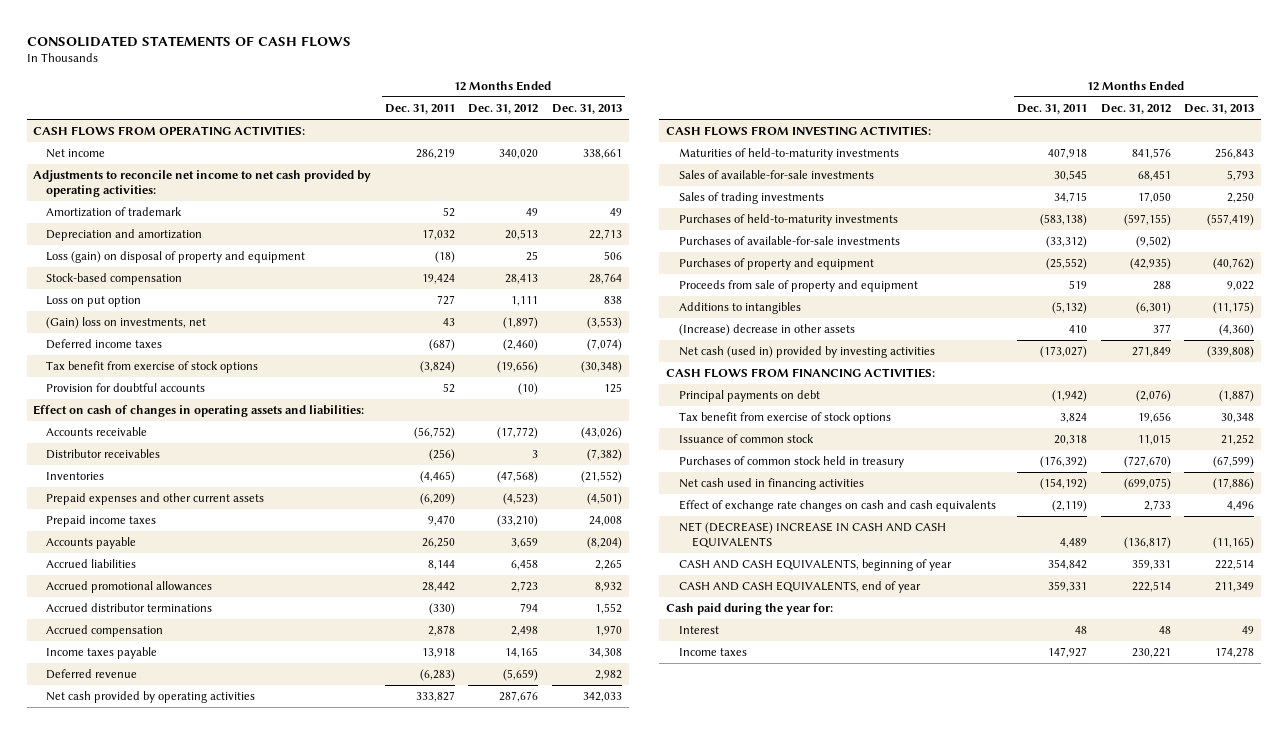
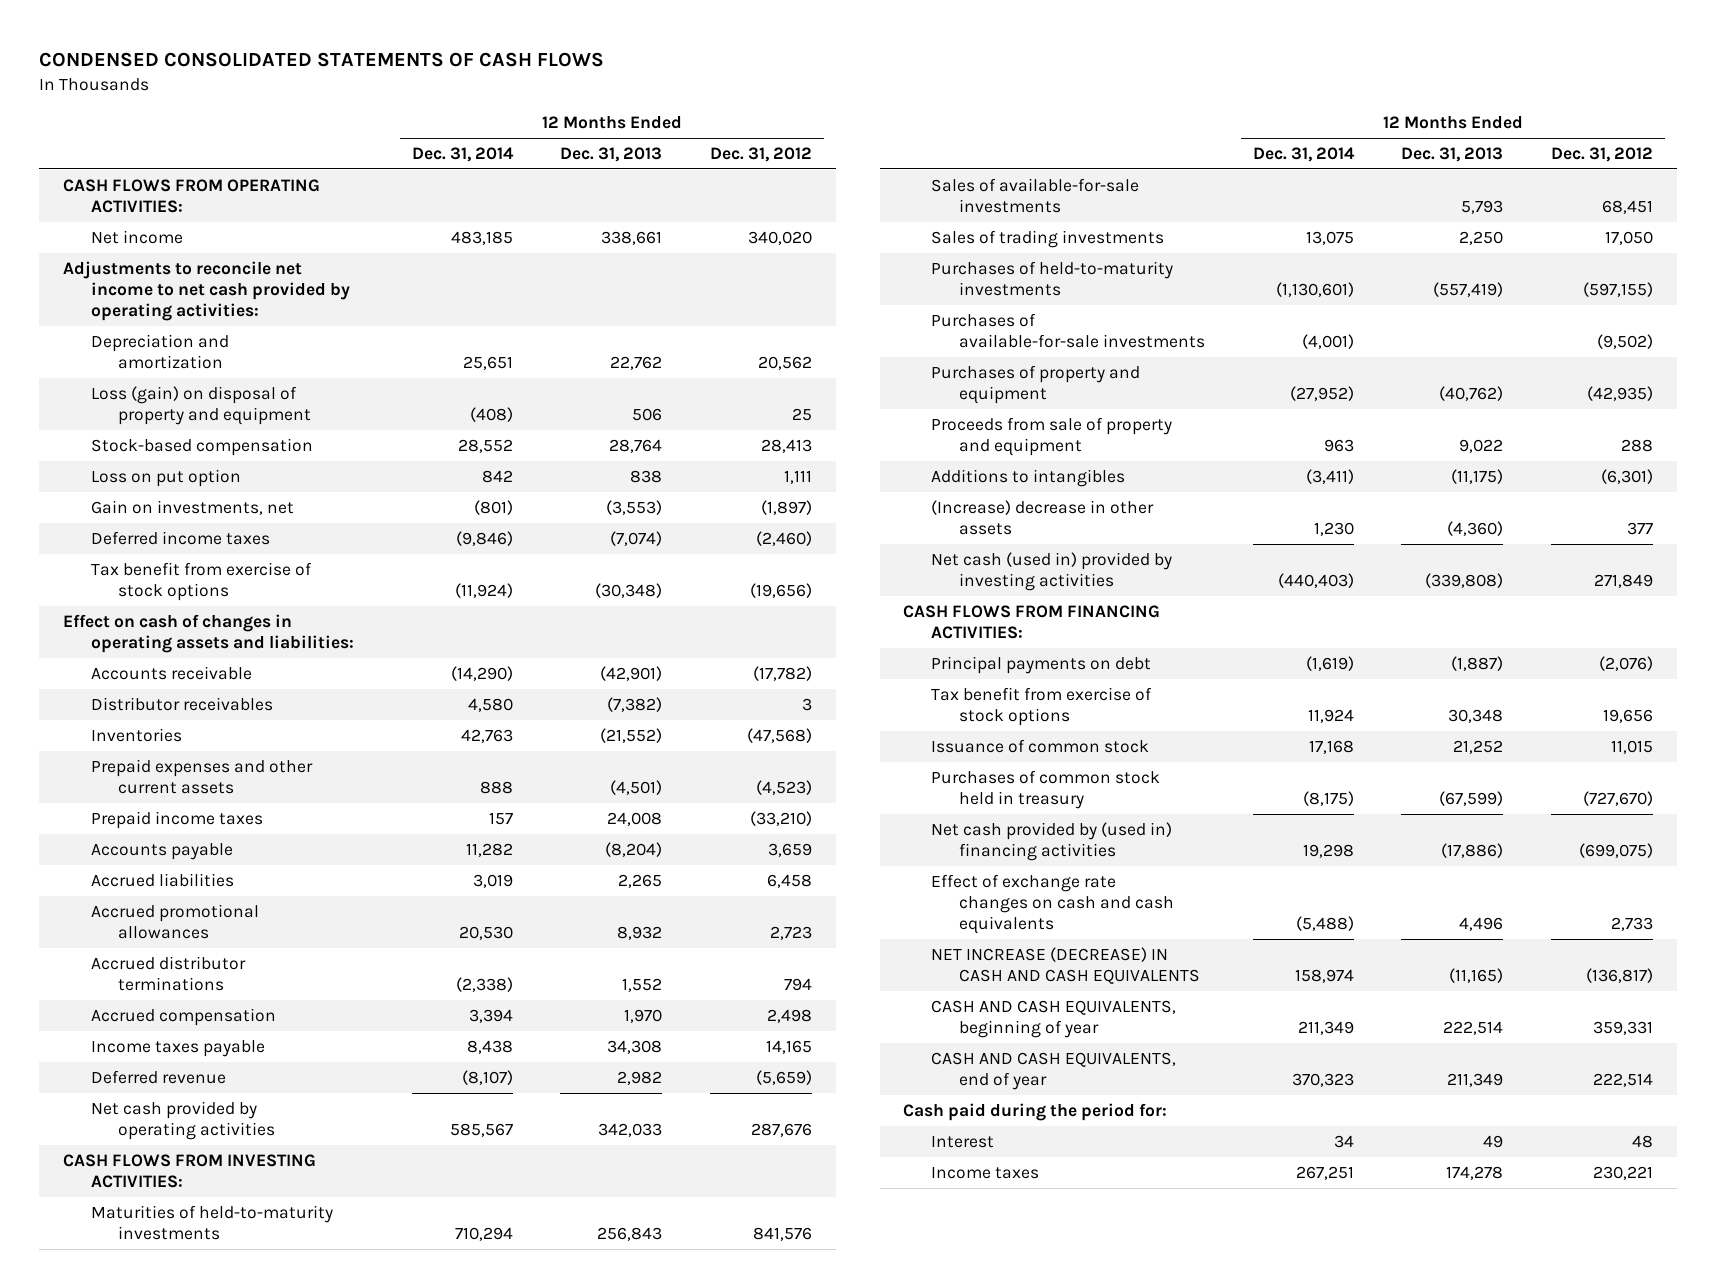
[26,35,351,47] CONSOLIDATED STATEMENTS OF CASH FLOWS -> [38,52,604,68] CONDENSED CONSOLIDATED STATEMENTS OF CASH FLOWS
[384,104,455,115] Dec. 31, 2011 -> none
none -> [411,146,514,162] Dec. 31, 2014
[46,207,183,218] Amortization of trademark -> none
[505,229,539,241] 20,513 -> [757,355,812,370] 20,562
[588,229,622,241] 22,713 -> [610,355,663,370] 22,762
[46,317,207,330] (Gain) loss on investments, net -> [90,499,294,515] Gain on investments, net
[46,383,206,393] Provision for doubtful accounts -> none
[497,427,539,440] (17,772) -> [752,665,812,681] (17,782)
[580,427,622,440] (43,026) -> [600,665,663,681] (42,901)
[678,478,864,491] Net cash used in financing activities -> [931,821,1173,861] Net cash provided by (used in) financing activities
[678,522,946,548] NET (DECREASE) INCREASE IN CASH AND CASH EQUIVALENTS -> [931,946,1201,984] NET INCREASE (DECREASE) IN CASH AND CASH EQUIVALENTS
[666,603,834,616] Cash paid during the year for: -> [903,1102,1168,1121] Cash paid during the period for:

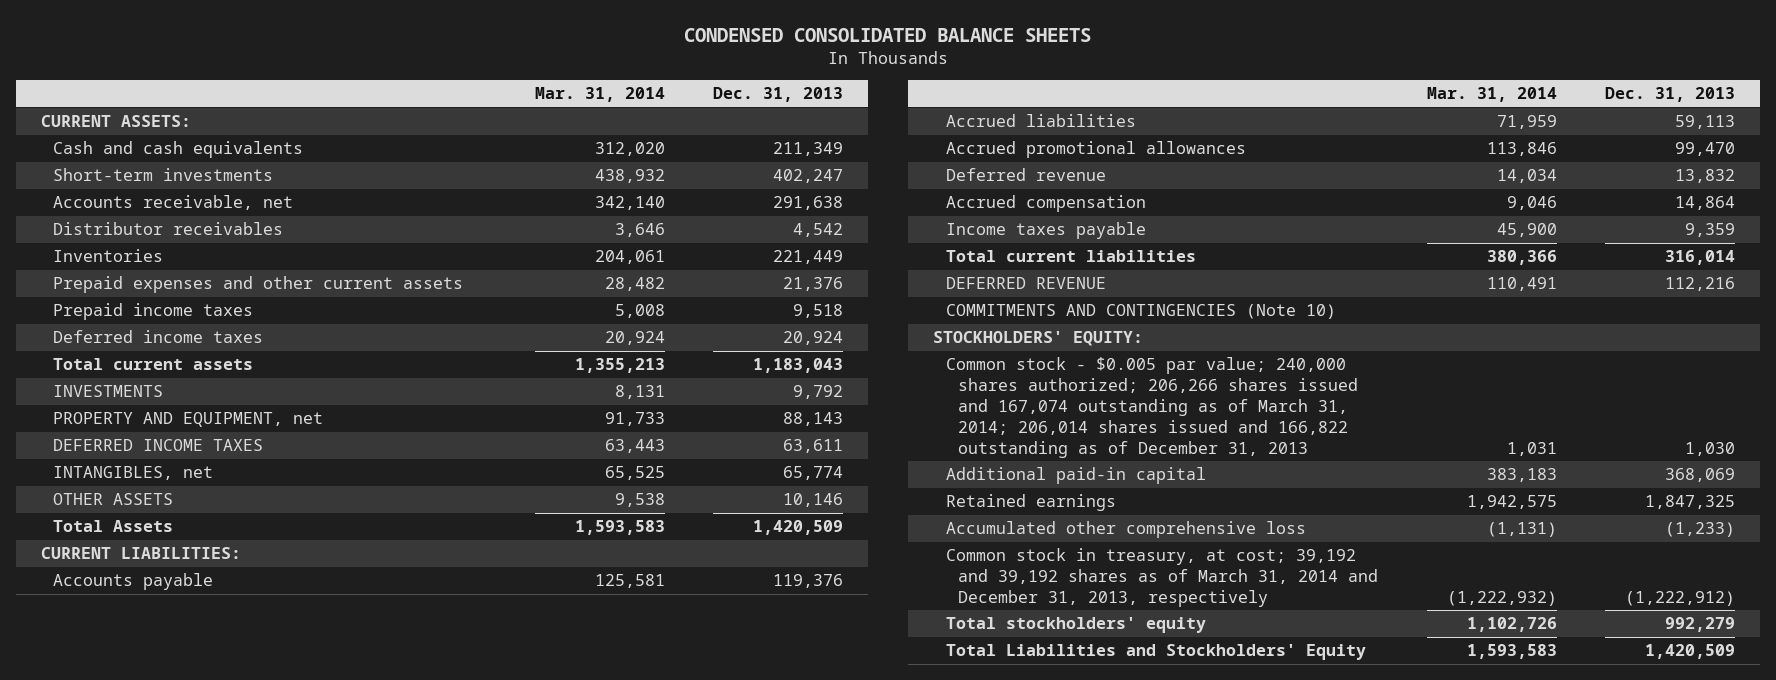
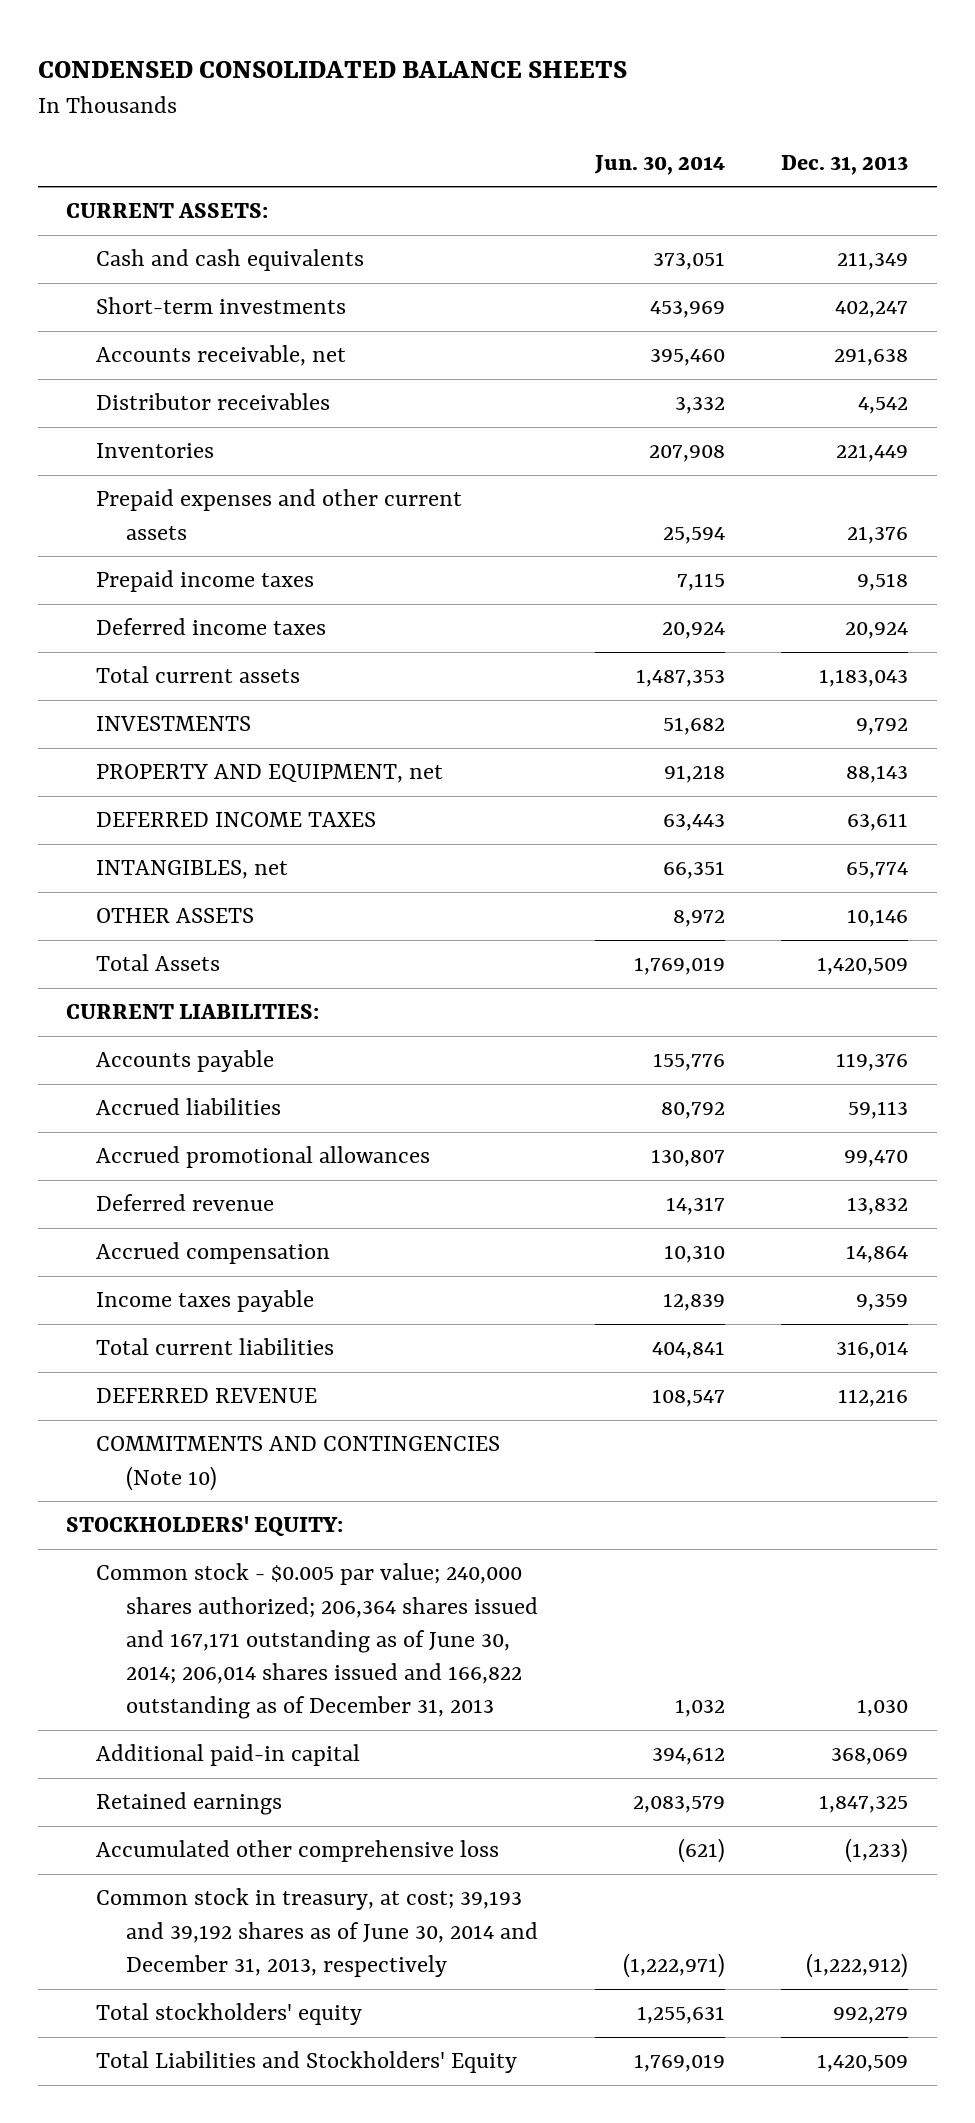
[534,87,665,103] Mar. 31, 2014 -> none
none -> [593,154,725,175] Jun. 30, 2014
[945,357,1359,459] Common stock - $0.005 par value; 240,000 shares authorized; 206,266 shares issued and 167,074 outstanding as of March 31, 2014; 206,014 shares issued and 166,822 outstanding as of December 31, 2013 -> [96,1563,538,1720] Common stock - $0.005 par value; 240,000 shares authorized; 206,364 shares issued and 167,171 outstanding as of June 30, 2014; 206,014 shares issued and 166,822 outstanding as of December 31, 2013
[945,548,1379,608] Common stock in treasury, at cost; 39,192 and 39,192 shares as of March 31, 2014 and December 31, 2013, respectively -> [96,1888,538,1977] Common stock in treasury, at cost; 39,193 and 39,192 shares as of June 30, 2014 and December 31, 2013, respectively

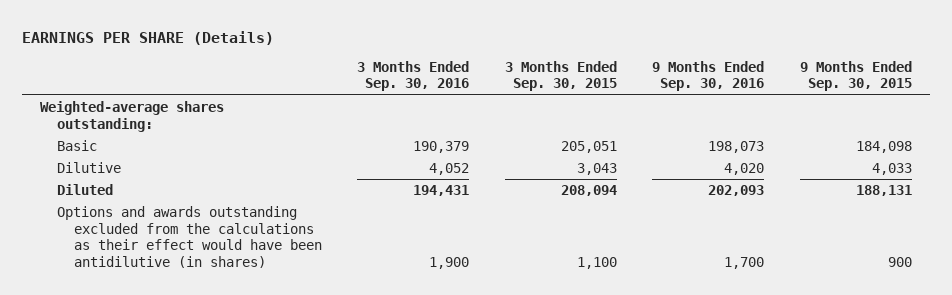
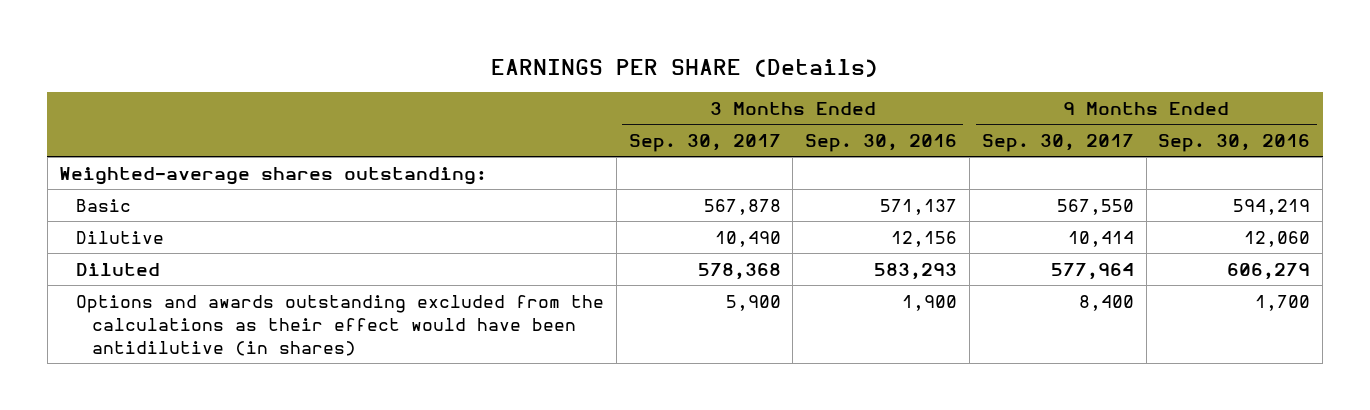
[504,60,617,92] 3 Months Ended Sep. 30, 2015 -> none
[799,60,912,92] 9 Months Ended Sep. 30, 2015 -> none
none -> [628,133,781,152] Sep. 30, 2017
none -> [981,133,1134,152] Sep. 30, 2017
[413,141,470,154] 190,379 -> [880,198,958,215] 571,137
[708,141,765,154] 198,073 -> [1233,198,1311,215] 594,219
[429,163,470,176] 4,052 -> [891,230,958,247] 12,156
[724,163,765,176] 4,020 -> [1244,230,1311,247] 12,060
[413,185,470,197] 194,431 -> [874,262,958,280] 583,293
[708,185,765,197] 202,093 -> [1227,262,1311,280] 606,279

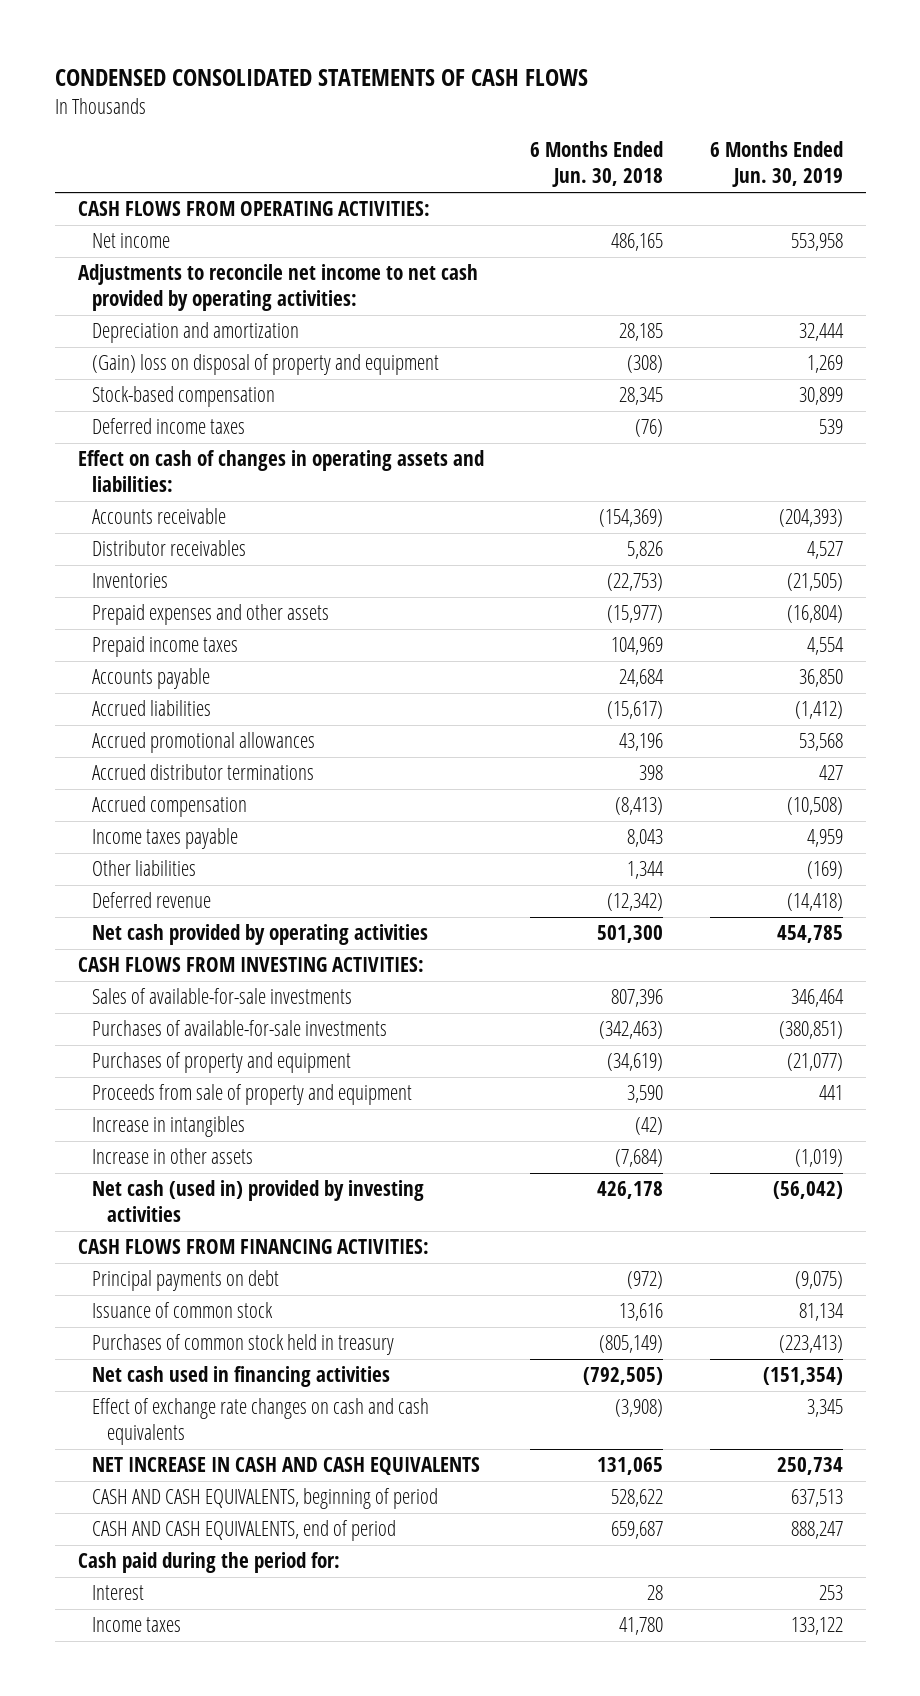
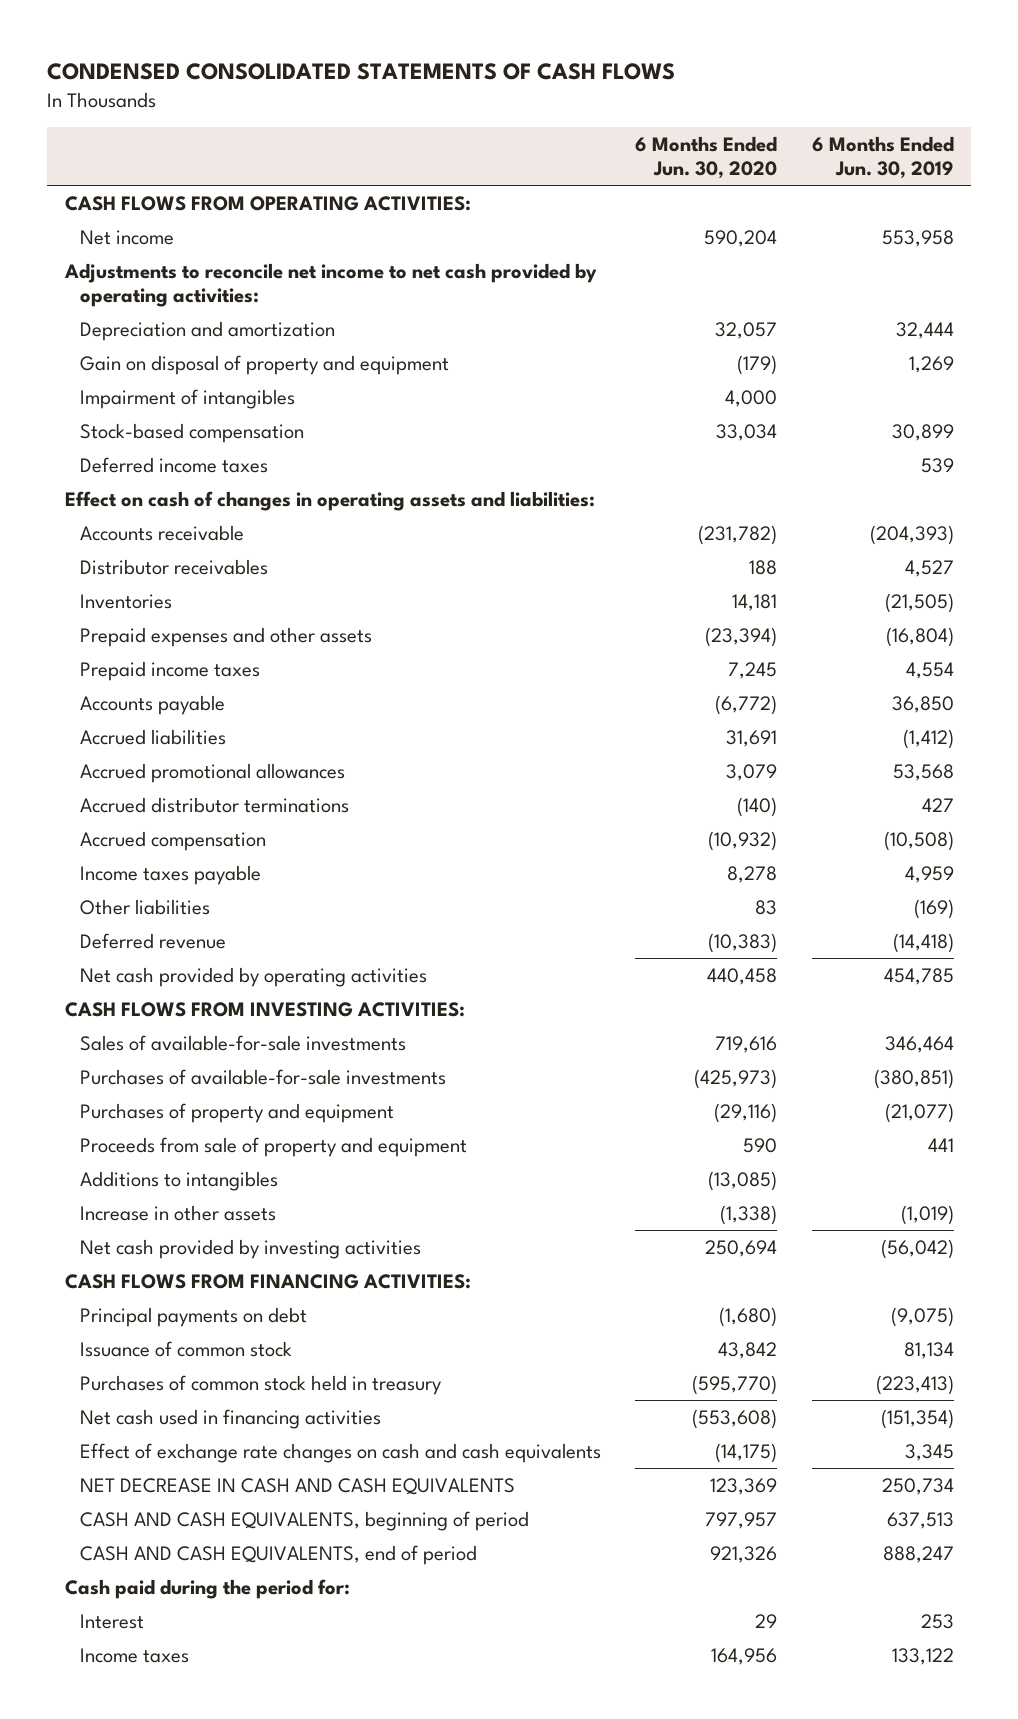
[530,141,664,188] 6 Months Ended Jun. 30, 2018 -> none
none -> [635,136,778,179] 6 Months Ended Jun. 30, 2020
[92,354,440,376] (Gain) loss on disposal of property and equipment -> [80,354,450,375] Gain on disposal of property and equipment
none -> [80,388,296,409] Impairment of intangibles
[92,1116,246,1138] Increase in intangibles -> [80,1170,279,1191] Additions to intangibles
[92,1180,425,1223] Net cash (used in) provided by investing activities -> [80,1238,422,1259] Net cash provided by investing activities
[92,1457,481,1476] NET INCREASE IN CASH AND CASH EQUIVALENTS -> [80,1477,516,1495] NET DECREASE IN CASH AND CASH EQUIVALENTS

